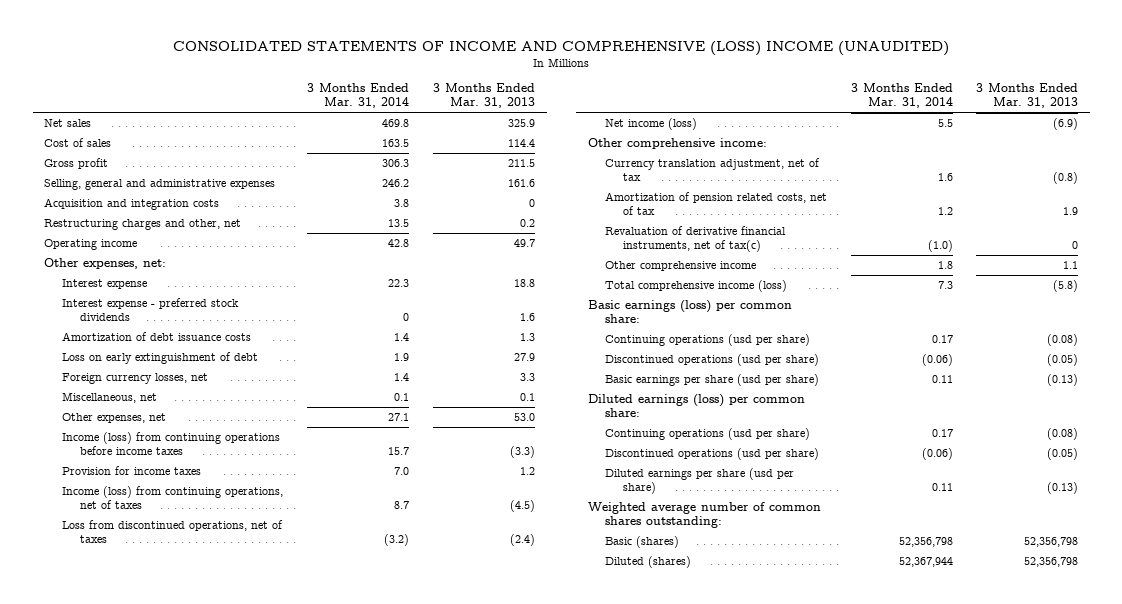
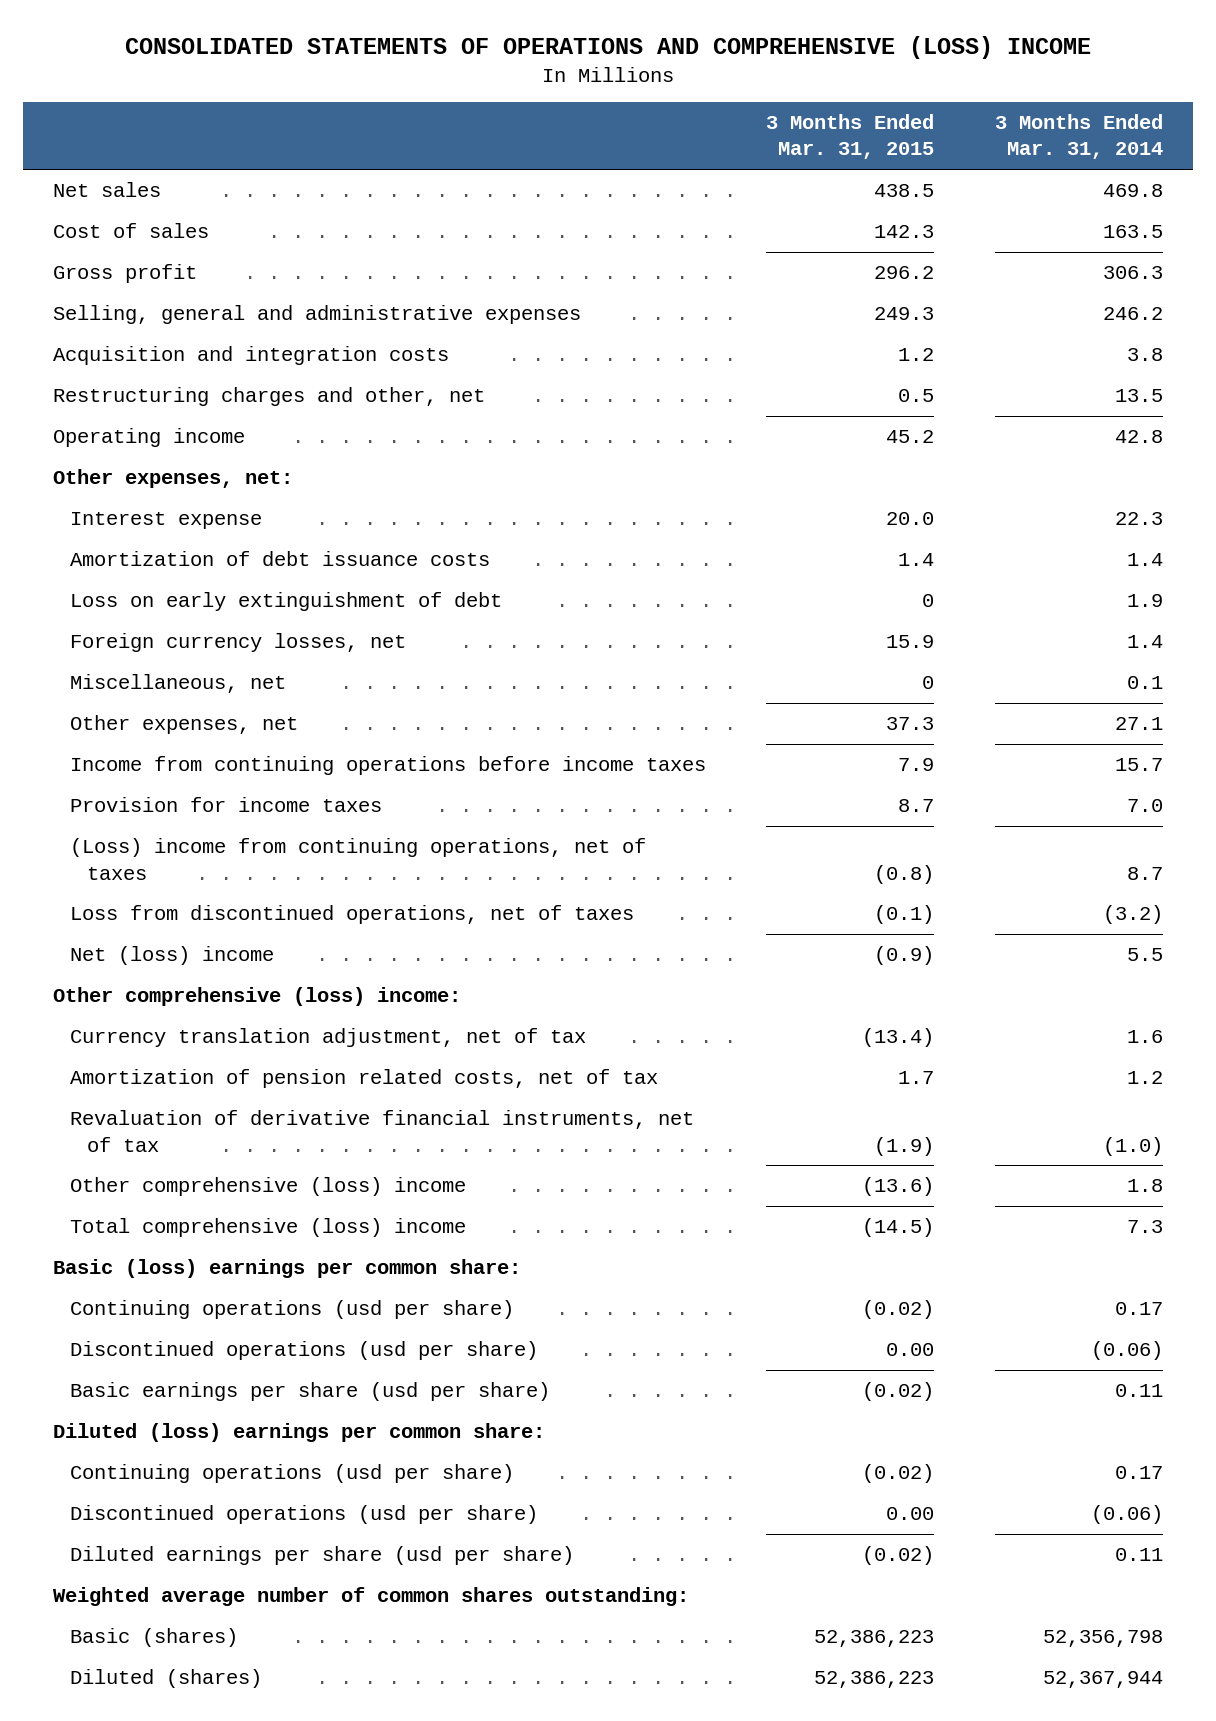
[173,40,950,56] CONSOLIDATED STATEMENTS OF INCOME AND COMPREHENSIVE (LOSS) INCOME (UNAUDITED) -> [124,36,1091,60] CONSOLIDATED STATEMENTS OF OPERATIONS AND COMPREHENSIVE (LOSS) INCOME
[432,83,535,109] 3 Months Ended Mar. 31, 2013 -> none
none -> [766,114,935,160] 3 Months Ended Mar. 31, 2015
[62,297,240,321] Interest expense - preferred stock dividends -> none
[62,431,281,455] Income (loss) from continuing operations before income taxes -> [69,756,706,776] Income from continuing operations before income taxes
[62,485,284,509] Income (loss) from continuing operations, net of taxes -> [69,838,646,880] (Loss) income from continuing operations, net of taxes
[605,117,698,130] Net income (loss) -> [69,946,274,966] Net (loss) income
[587,137,767,149] Other comprehensive income: -> [52,987,461,1007] Other comprehensive (loss) income:
[605,225,787,252] Revaluation of derivative financial instruments, net of tax(c) -> [69,1110,694,1152] Revaluation of derivative financial instruments, net of tax
[605,260,757,271] Other comprehensive income -> [69,1177,466,1197] Other comprehensive (loss) income
[605,279,788,292] Total comprehensive income (loss) -> [69,1218,466,1238] Total comprehensive (loss) income
[587,299,792,323] Basic earnings (loss) per common share: -> [52,1259,521,1279] Basic (loss) earnings per common share:
[587,393,805,417] Diluted earnings (loss) per common share: -> [52,1423,545,1443] Diluted (loss) earnings per common share:

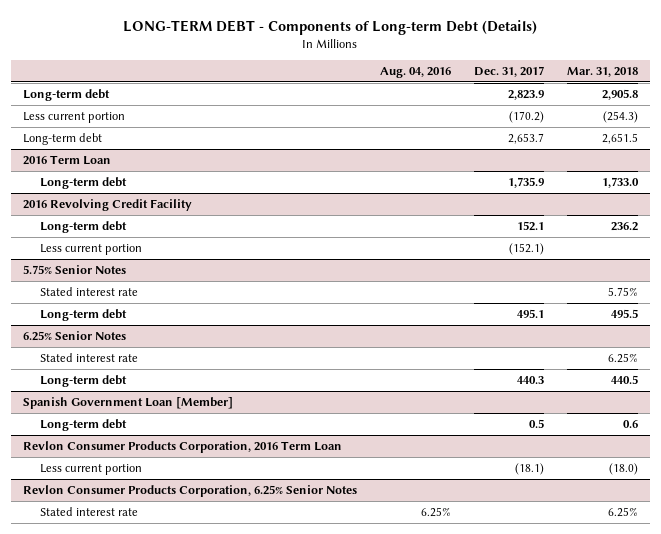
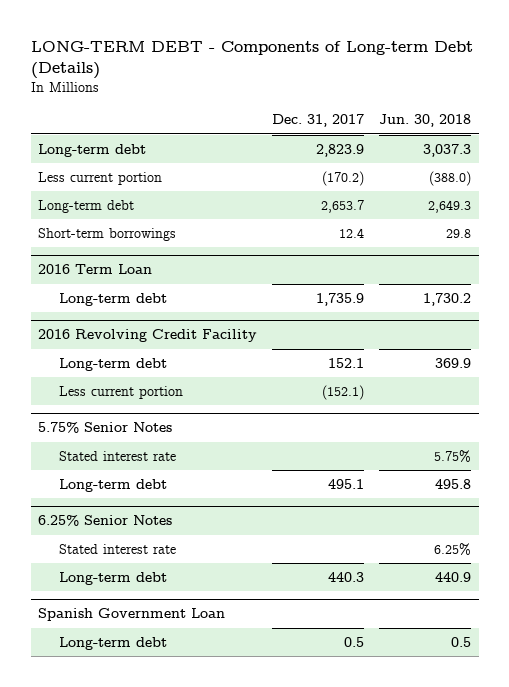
[379,67,451,79] Aug. 04, 2016 -> none
[567,67,639,78] Mar. 31, 2018 -> none
none -> [379,114,472,128] Jun. 30, 2018
none -> [38,227,177,241] Short-term borrowings
[22,396,233,409] Spanish Government Loan [Member] -> [38,608,226,622] Spanish Government Loan
[22,440,342,453] Revlon Consumer Products Corporation, 2016 Term Loan -> none
[39,463,142,475] Less current portion -> none
[22,484,357,497] Revlon Consumer Products Corporation, 6.25% Senior Notes -> none
[39,506,138,516] Stated interest rate -> none

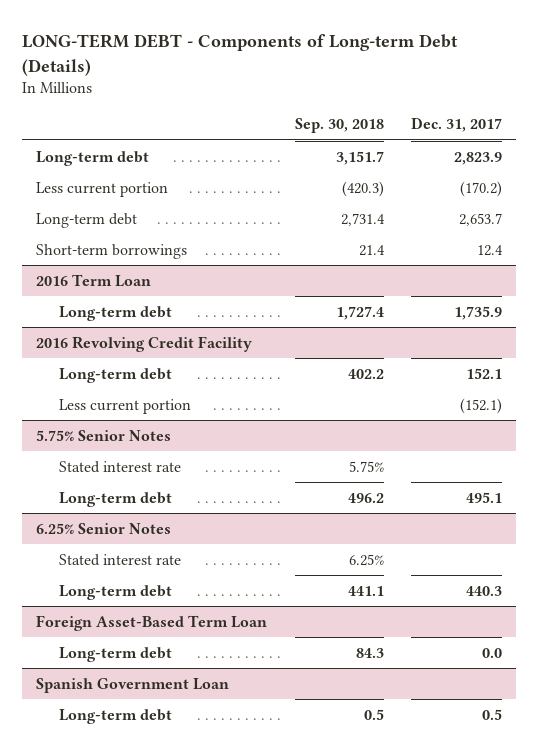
[379,114,472,128] Jun. 30, 2018 -> none
none -> [294,118,384,134] Sep. 30, 2018
none -> [36,614,268,631] Foreign Asset-Based Term Loan
none -> [58,646,172,662] Long-term debt

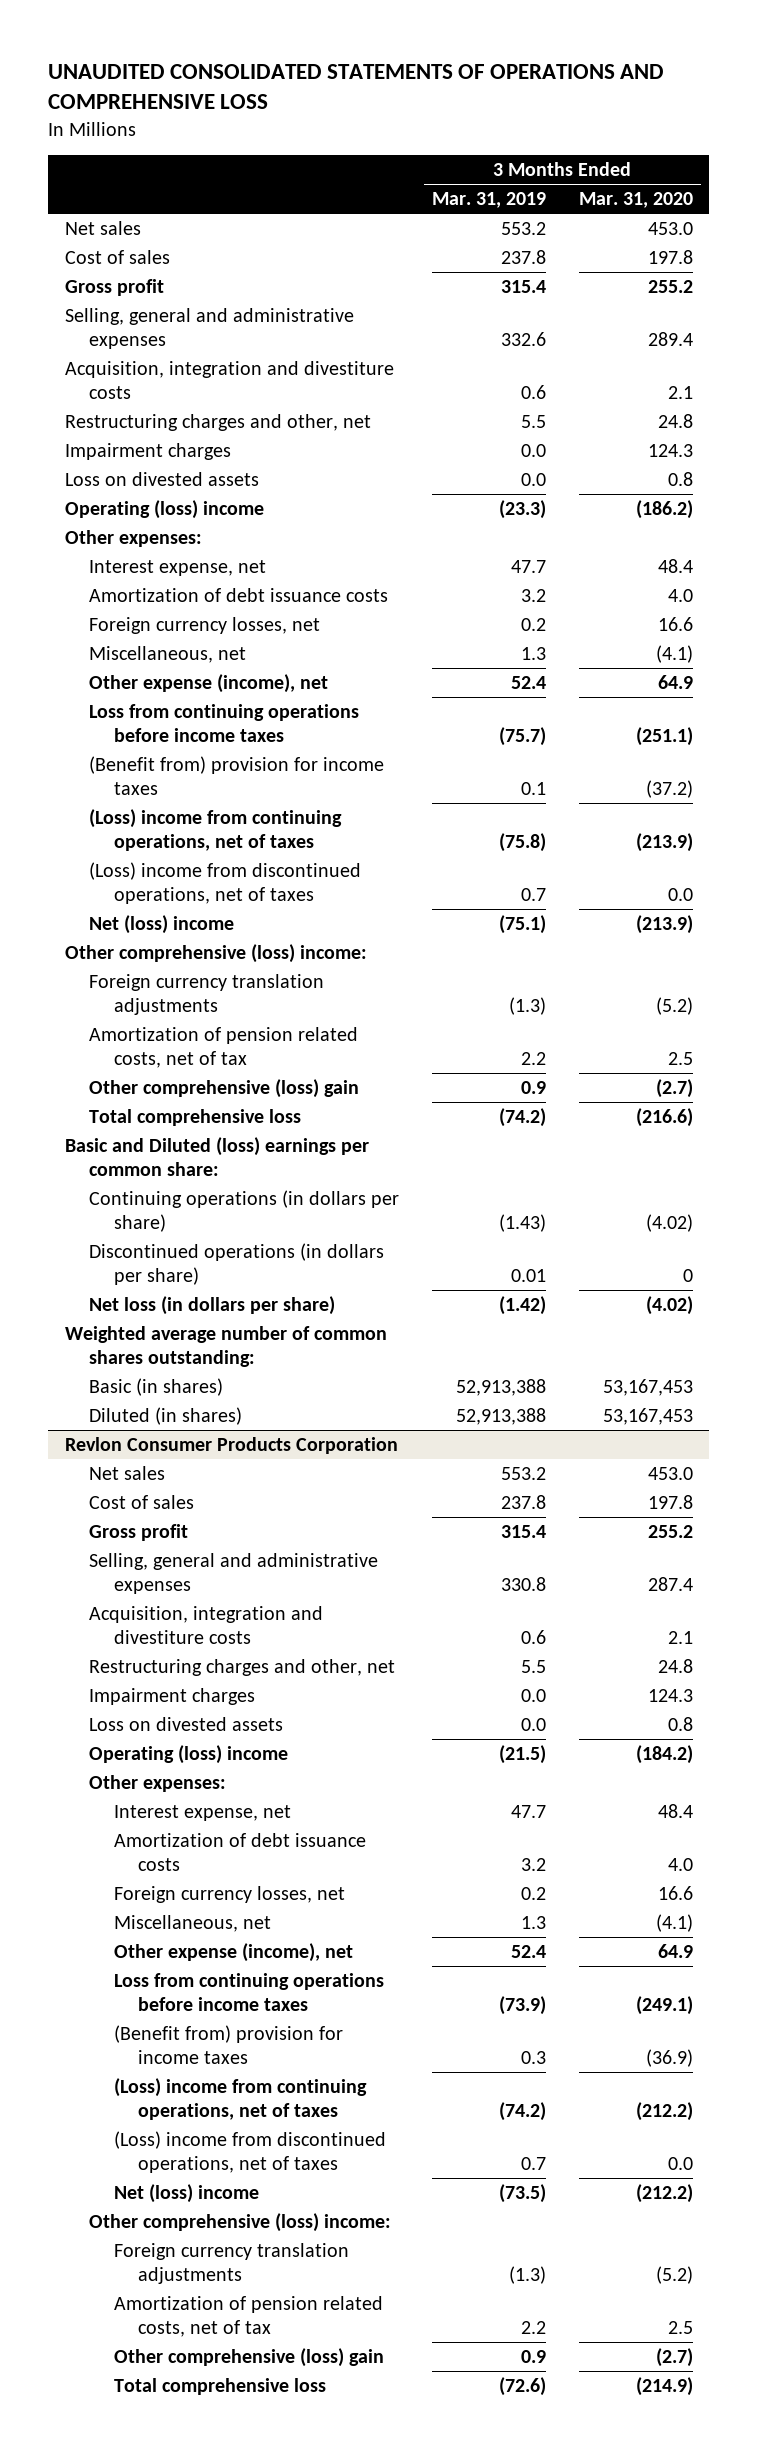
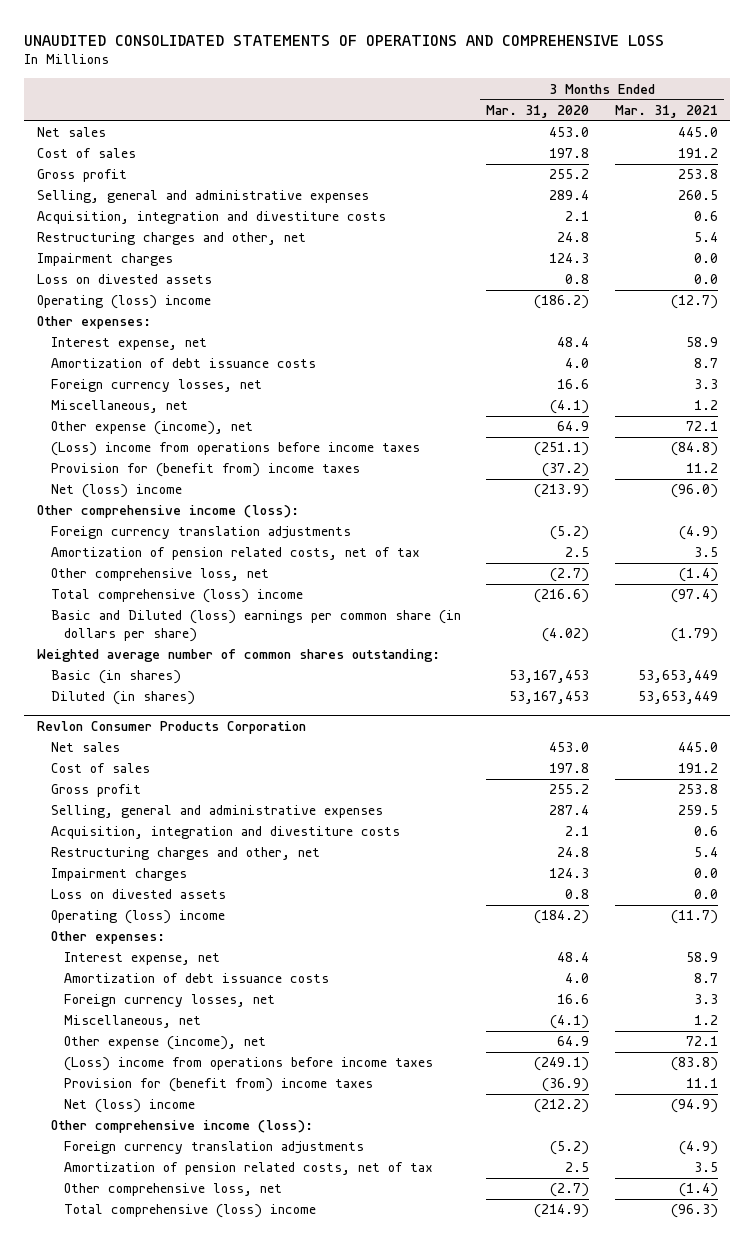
[432,192,547,209] Mar. 31, 2019 -> none
none -> [614,104,718,118] Mar. 31, 2021
[89,808,343,851] (Loss) income from continuing operations, net of taxes -> none
[89,861,362,904] (Loss) income from discontinued operations, net of taxes -> none
[89,703,360,742] Loss from continuing operations before income taxes -> [50,442,420,457] (Loss) income from operations before income taxes
[89,755,385,795] (Benefit from) provision for income taxes -> [50,463,360,478] Provision for (benefit from) income taxes
[64,943,367,963] Other comprehensive (loss) income: -> [37,505,300,519] Other comprehensive income (loss):
[64,1136,369,1176] Basic and Diluted (loss) earnings per common share: -> none
[89,1189,400,1232] Continuing operations (in dollars per share) -> none
[89,1242,385,1285] Discontinued operations (in dollars per share) -> none
[89,1078,360,1098] Other comprehensive (loss) gain -> [50,568,269,582] Other comprehensive loss, net
[89,1108,302,1126] Total comprehensive loss -> [50,589,303,604] Total comprehensive (loss) income
[89,1295,336,1315] Net loss (in dollars per share) -> [50,610,461,642] Basic and Diluted (loss) earnings per common share (in dollars per share)
[113,2077,367,2120] (Loss) income from continuing operations, net of taxes -> none
[113,2130,386,2173] (Loss) income from discontinued operations, net of taxes -> none
[113,1972,384,2011] Loss from continuing operations before income taxes -> [63,1057,433,1072] (Loss) income from operations before income taxes
[113,2024,343,2064] (Benefit from) provision for income taxes -> [63,1078,373,1093] Provision for (benefit from) income taxes
[89,2212,392,2232] Other comprehensive (loss) income: -> [50,1120,313,1134] Other comprehensive income (loss):
[113,2347,384,2367] Other comprehensive (loss) gain -> [63,1183,282,1197] Other comprehensive loss, net
[113,2377,326,2395] Total comprehensive loss -> [63,1204,316,1219] Total comprehensive (loss) income

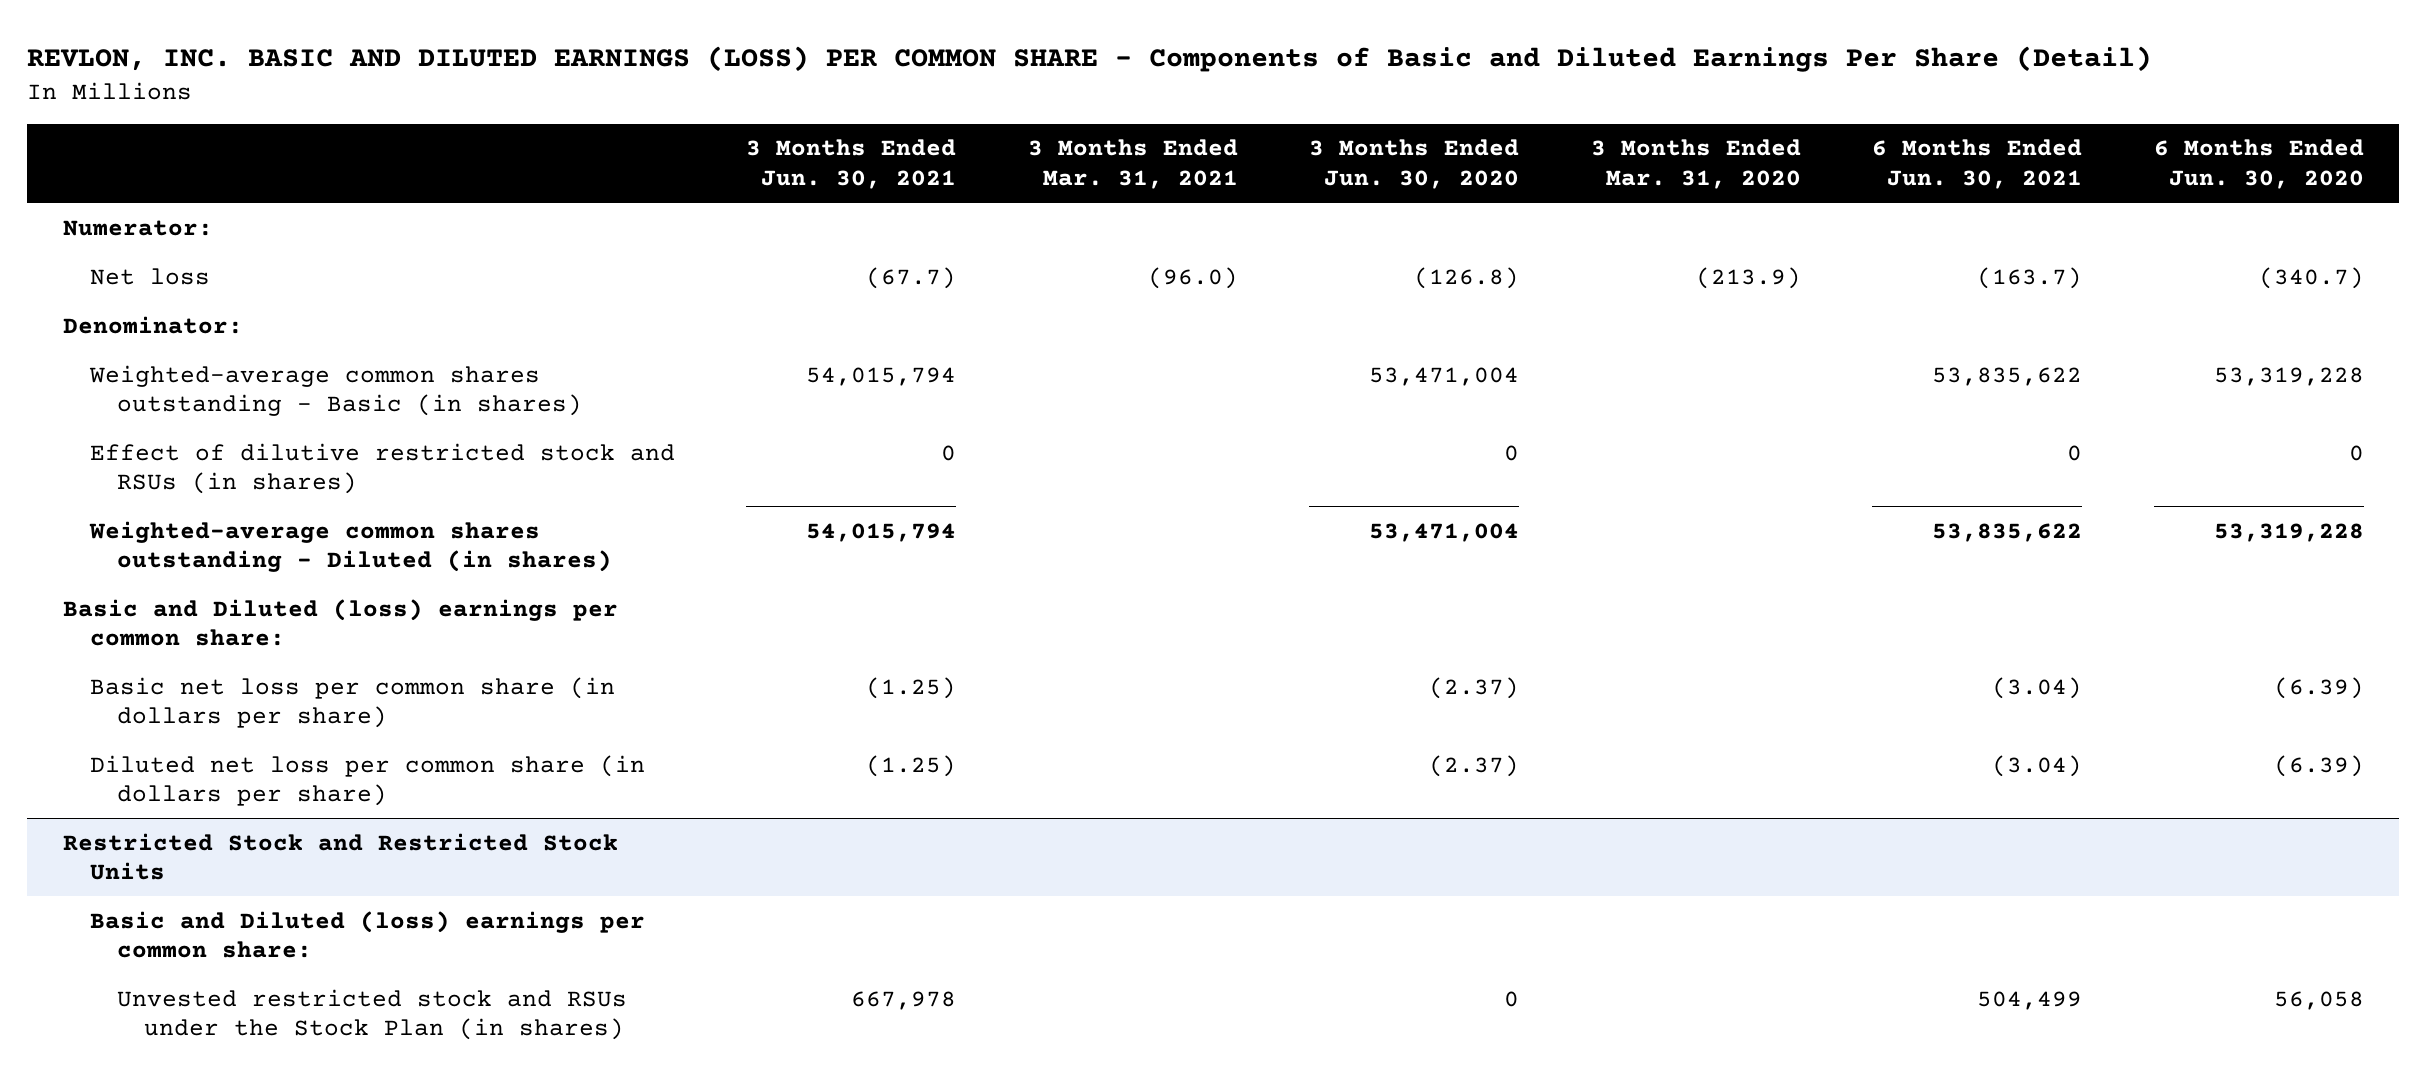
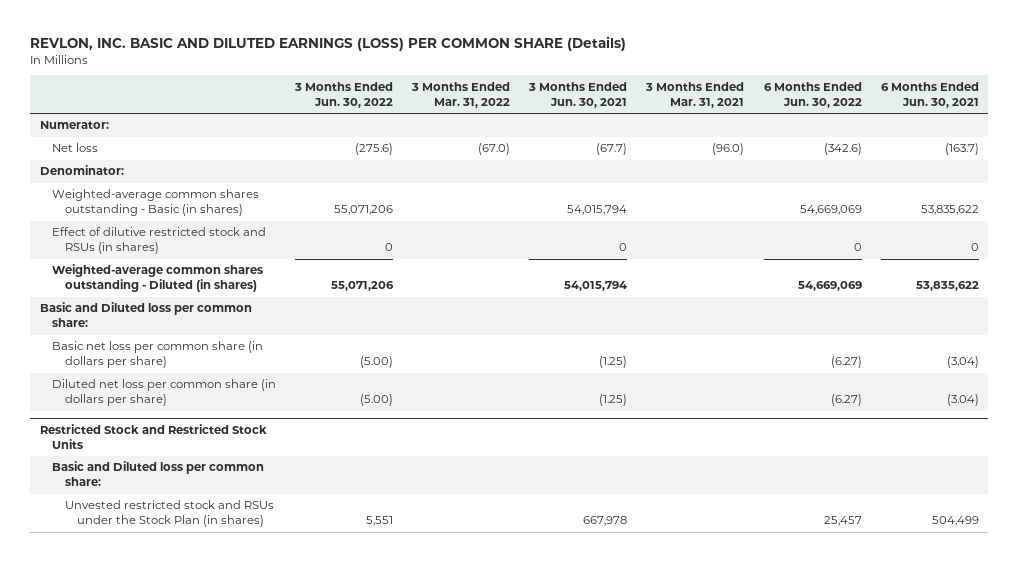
[27,45,2153,72] REVLON, INC. BASIC AND DILUTED EARNINGS (LOSS) PER COMMON SHARE - Components of Basic and Diluted Earnings Per Share (Detail) -> [30,36,627,52] REVLON, INC. BASIC AND DILUTED EARNINGS (LOSS) PER COMMON SHARE (Details)
[1309,139,1520,189] 3 Months Ended Jun. 30, 2020 -> none
[1590,139,1801,189] 3 Months Ended Mar. 31, 2020 -> none
[2153,139,2364,189] 6 Months Ended Jun. 30, 2020 -> none
none -> [294,81,394,108] 3 Months Ended Jun. 30, 2022
none -> [411,81,511,108] 3 Months Ended Mar. 31, 2022
none -> [763,81,862,108] 6 Months Ended Jun. 30, 2022
[63,598,619,647] Basic and Diluted (loss) earnings per common share: -> [39,302,252,328] Basic and Diluted loss per common share:
[89,910,645,959] Basic and Diluted (loss) earnings per common share: -> [52,461,265,487] Basic and Diluted loss per common share:

